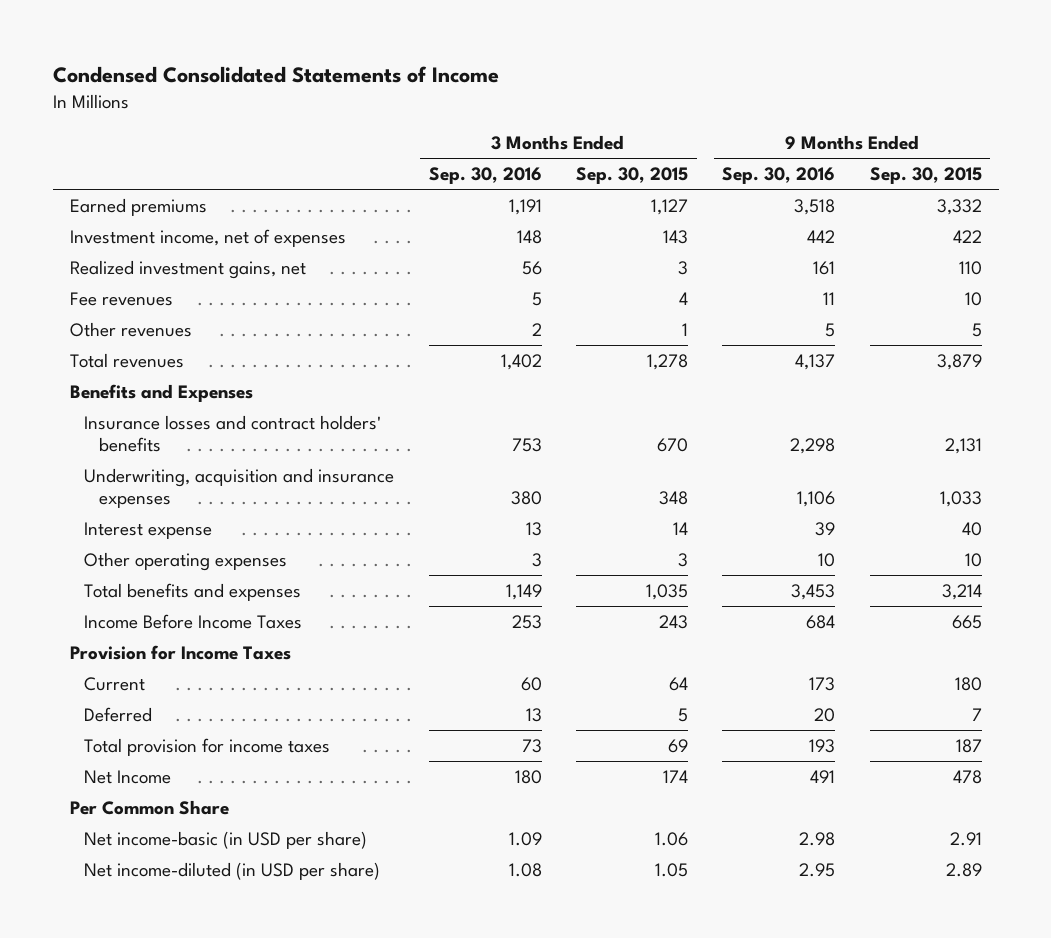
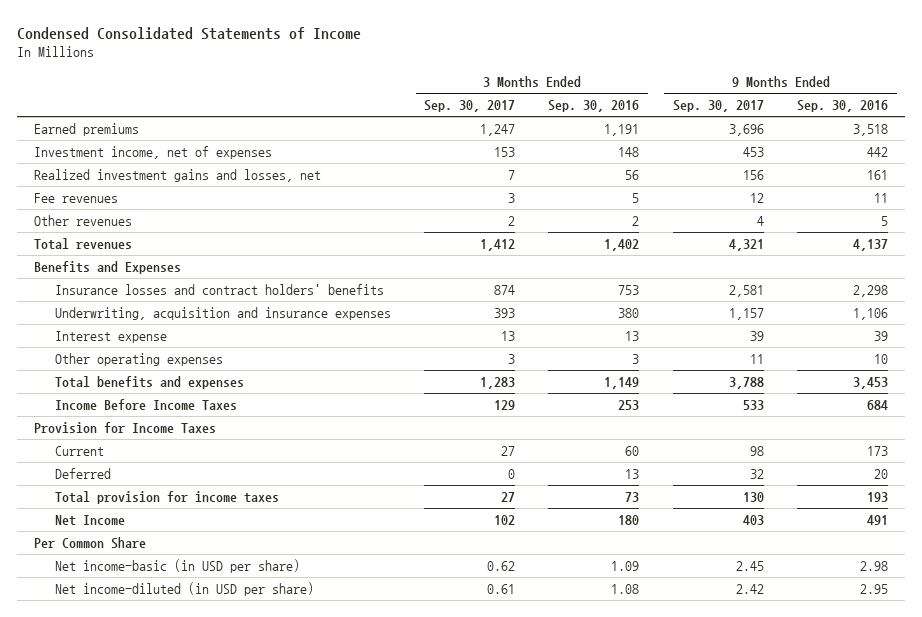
[576,167,689,185] Sep. 30, 2015 -> none
[869,167,982,185] Sep. 30, 2015 -> none
none -> [423,100,515,113] Sep. 30, 2017
none -> [672,100,764,113] Sep. 30, 2017
[69,259,306,279] Realized investment gains, net -> [33,168,321,182] Realized investment gains and losses, net

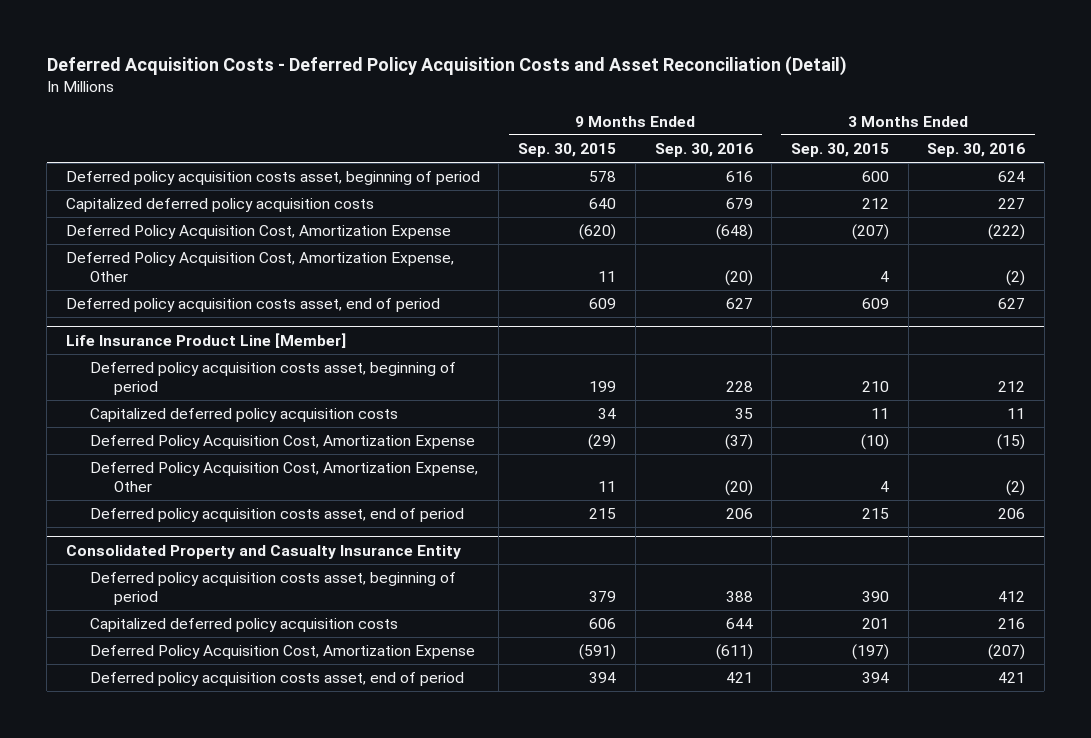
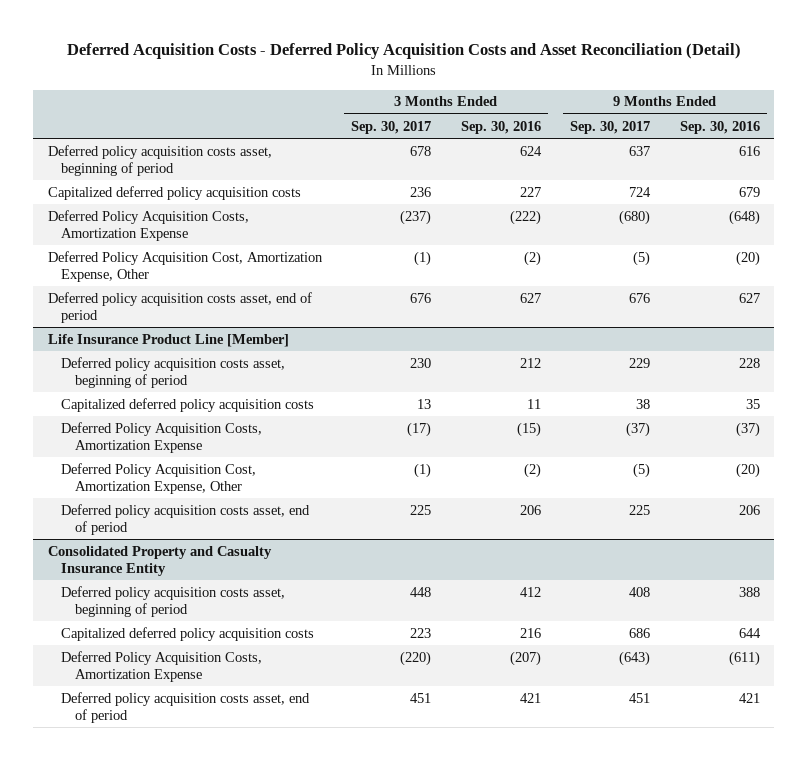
[518,143,617,158] Sep. 30, 2015 -> none
[790,143,889,158] Sep. 30, 2015 -> none
none -> [351,120,432,134] Sep. 30, 2017
none -> [570,120,651,134] Sep. 30, 2017
[65,225,451,240] Deferred Policy Acquisition Cost, Amortization Expense -> [47,209,249,241] Deferred Policy Acquisition Costs, Amortization Expense
[89,435,475,450] Deferred Policy Acquisition Cost, Amortization Expense -> [61,421,263,453] Deferred Policy Acquisition Costs, Amortization Expense
[89,645,475,660] Deferred Policy Acquisition Cost, Amortization Expense -> [61,650,263,682] Deferred Policy Acquisition Costs, Amortization Expense

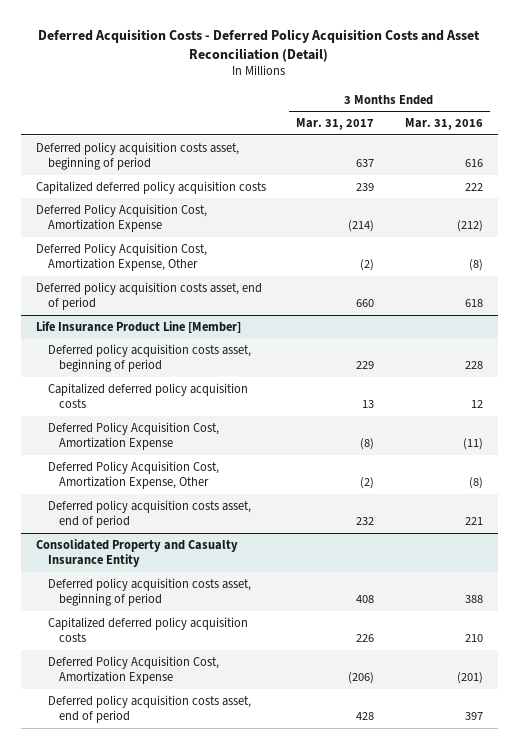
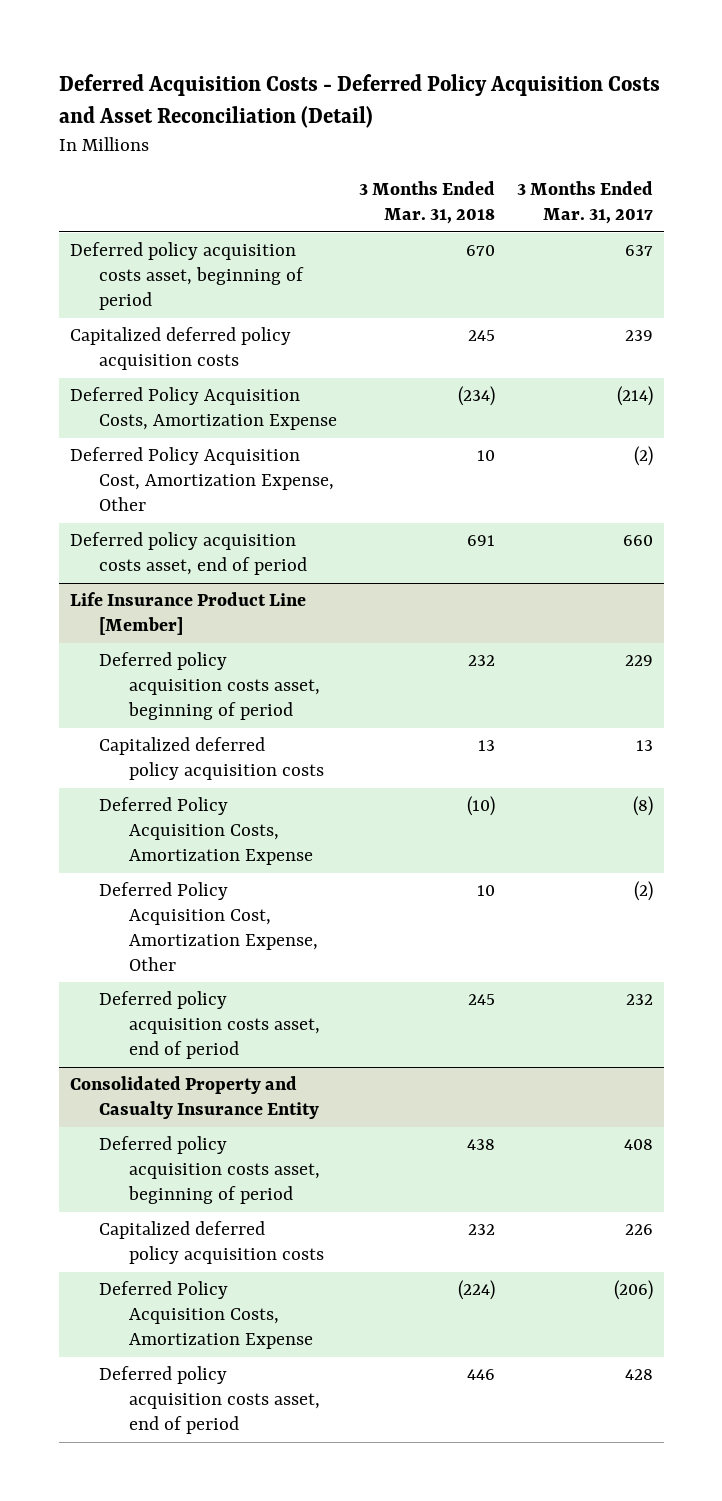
[404,117,483,130] Mar. 31, 2016 -> none
none -> [358,181,495,225] 3 Months Ended Mar. 31, 2018
[35,203,207,233] Deferred Policy Acquisition Cost, Amortization Expense -> [69,387,338,431] Deferred Policy Acquisition Costs, Amortization Expense
[47,421,219,451] Deferred Policy Acquisition Cost, Amortization Expense -> [99,797,313,866] Deferred Policy Acquisition Costs, Amortization Expense
[47,655,219,685] Deferred Policy Acquisition Cost, Amortization Expense -> [99,1281,313,1350] Deferred Policy Acquisition Costs, Amortization Expense

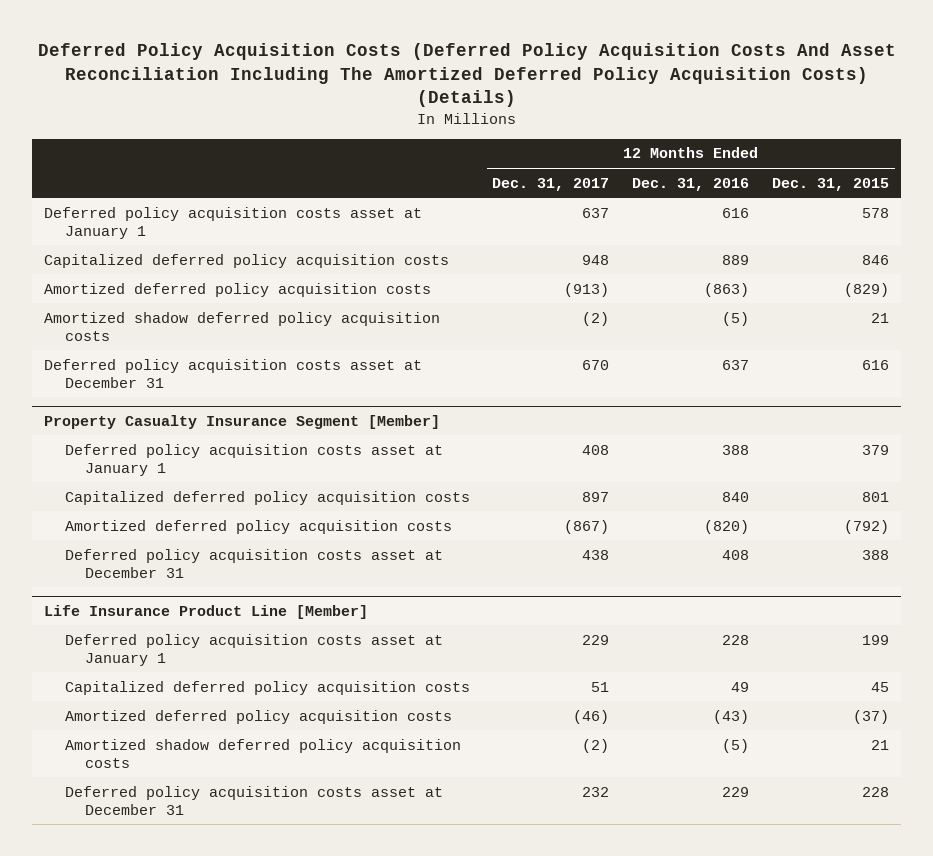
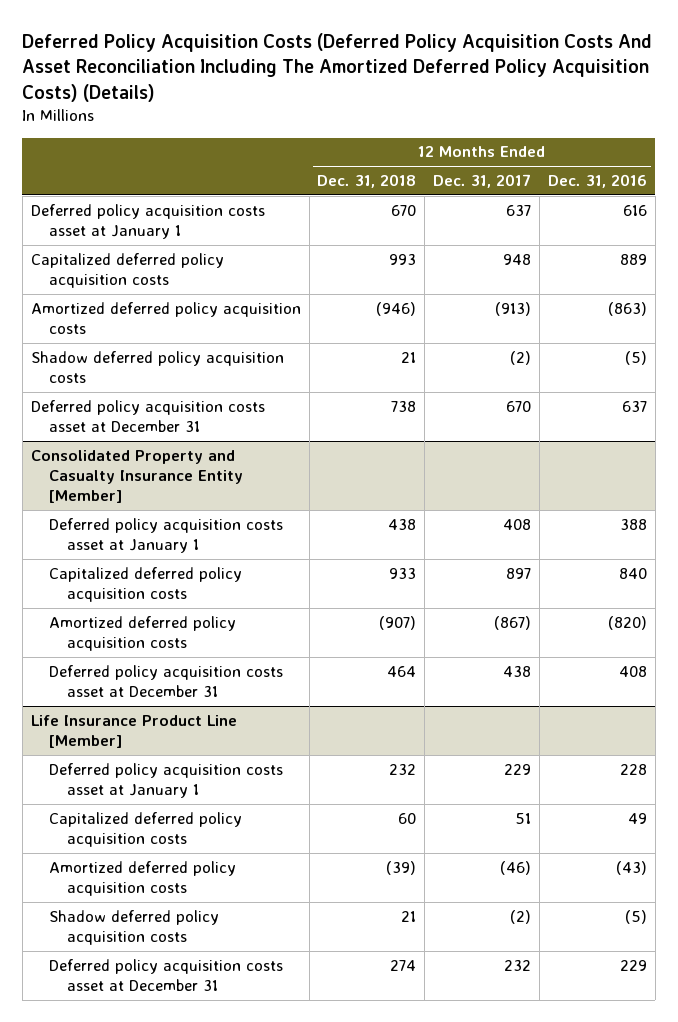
[772,177,890,191] Dec. 31, 2015 -> none
none -> [317,174,417,189] Dec. 31, 2018
[43,311,440,341] Amortized shadow deferred policy acquisition costs -> [30,350,284,384] Shadow deferred policy acquisition costs
[43,414,440,429] Property Casualty Insurance Segment [Member] -> [30,449,243,504] Consolidated Property and Casualty Insurance Entity [Member]
[64,738,461,768] Amortized shadow deferred policy acquisition costs -> [48,909,219,946] Shadow deferred policy acquisition costs

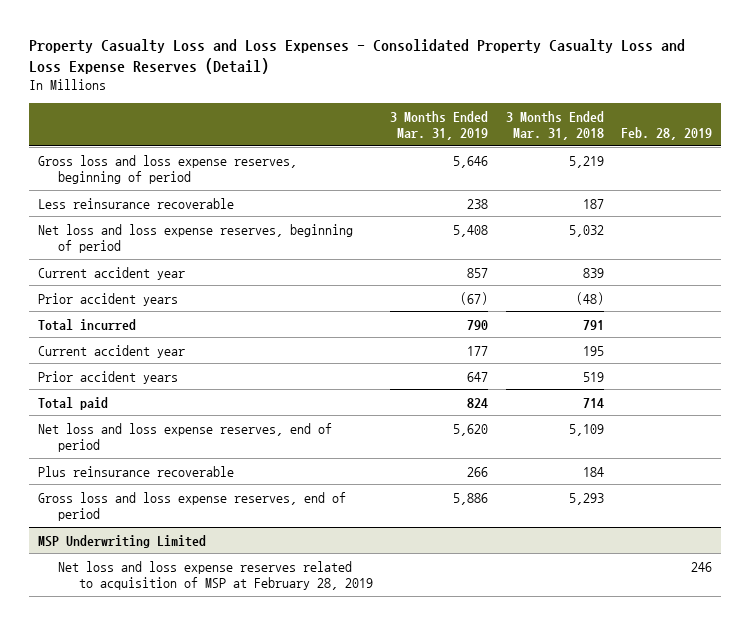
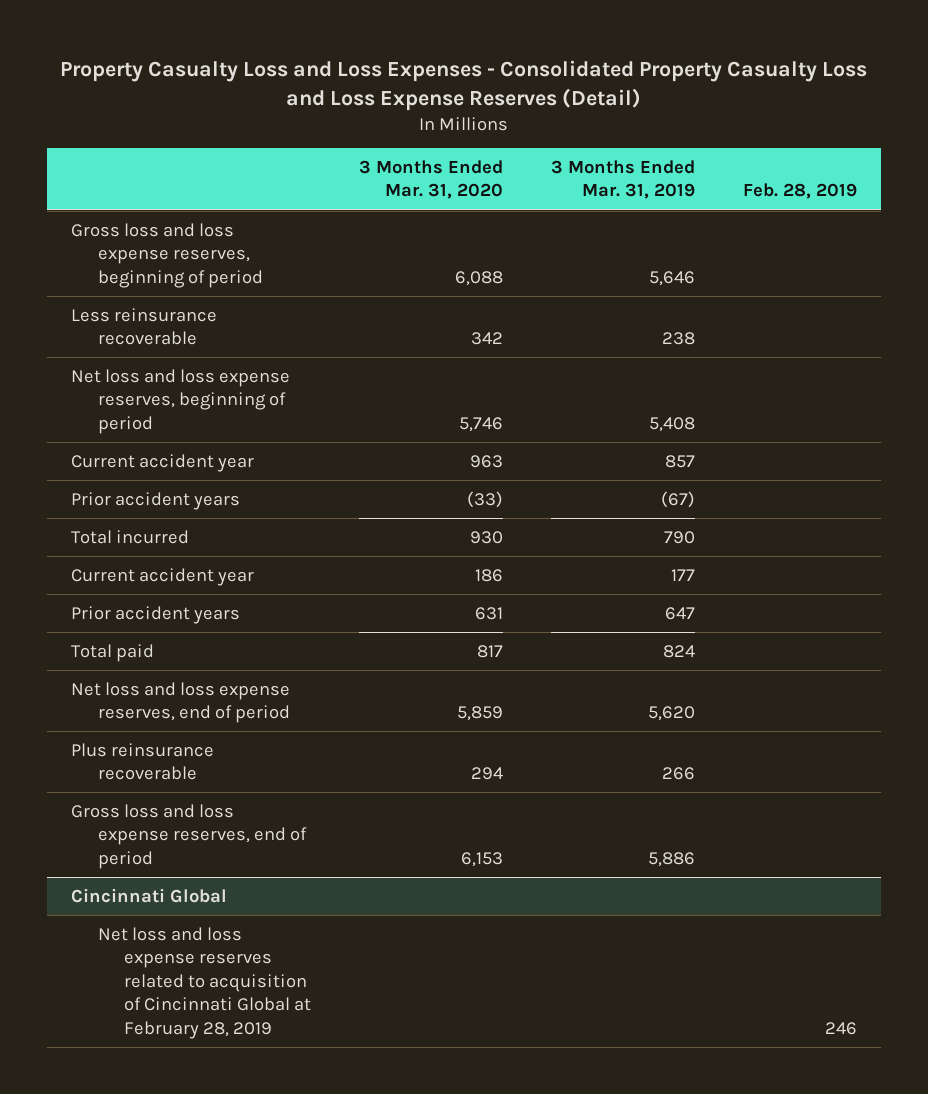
[505,110,604,141] 3 Months Ended Mar. 31, 2018 -> none
none -> [358,159,503,200] 3 Months Ended Mar. 31, 2020
[37,534,206,548] MSP Underwriting Limited -> [71,887,228,903] Cincinnati Global
[58,560,373,591] Net loss and loss expense reserves related to acquisition of MSP at February 28, 2019 -> [97,926,312,1039] Net loss and loss expense reserves related to acquisition of Cincinnati Global at February 28, 2019

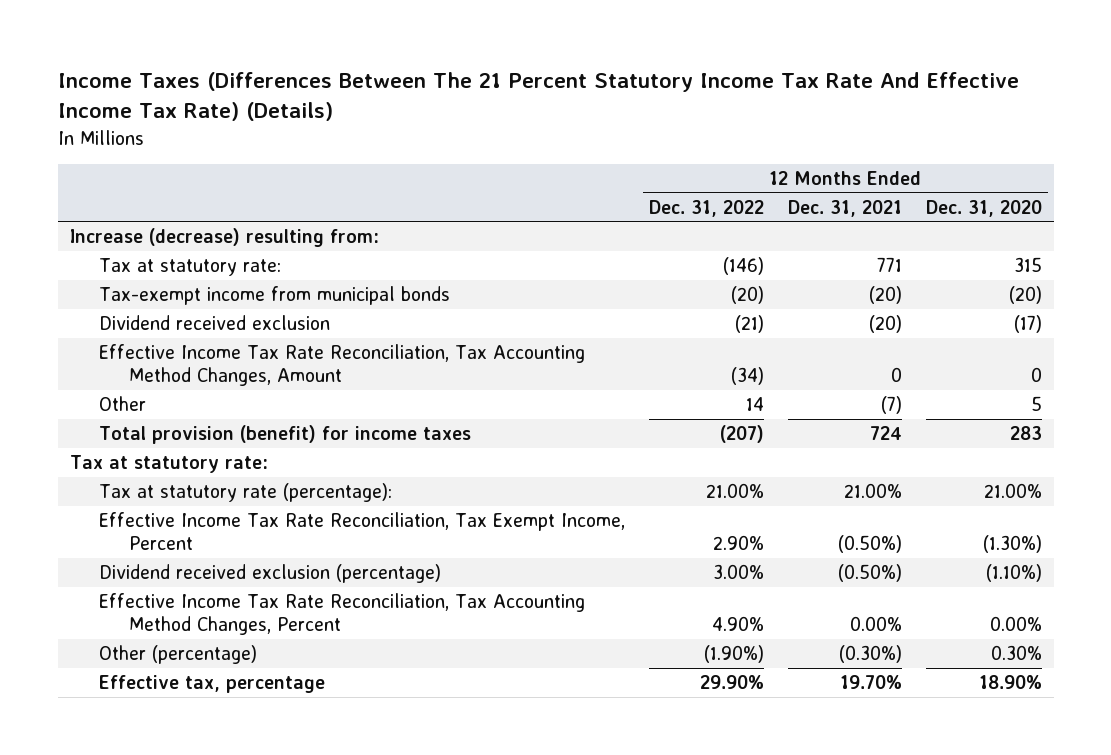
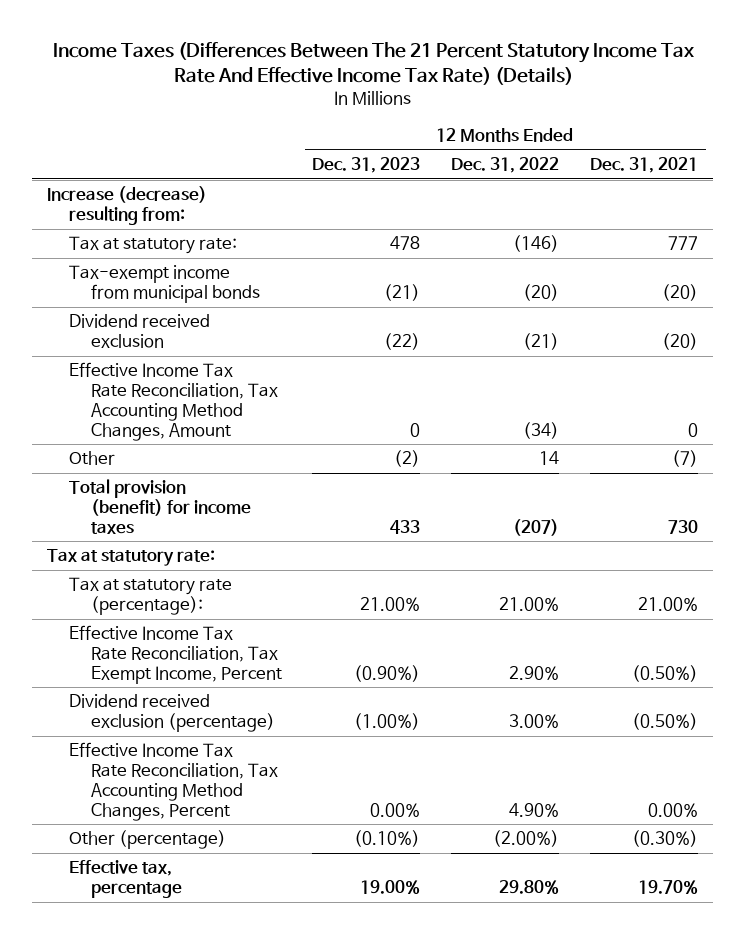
[925,199,1042,217] Dec. 31, 2020 -> none
none -> [312,156,421,173] Dec. 31, 2023
[876,256,902,272] 771 -> [667,236,698,251] 777
[869,425,902,440] 724 -> [667,519,698,534] 730
[703,644,764,663] (1.90%) -> [493,830,560,848] (2.00%)
[699,674,764,689] 29.90% -> [499,880,560,895] 29.80%

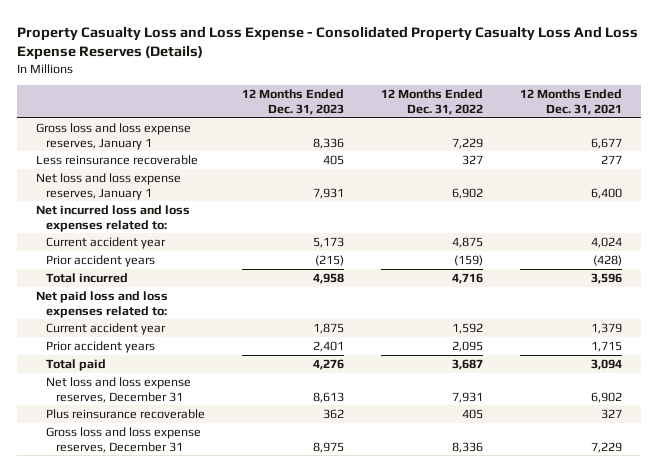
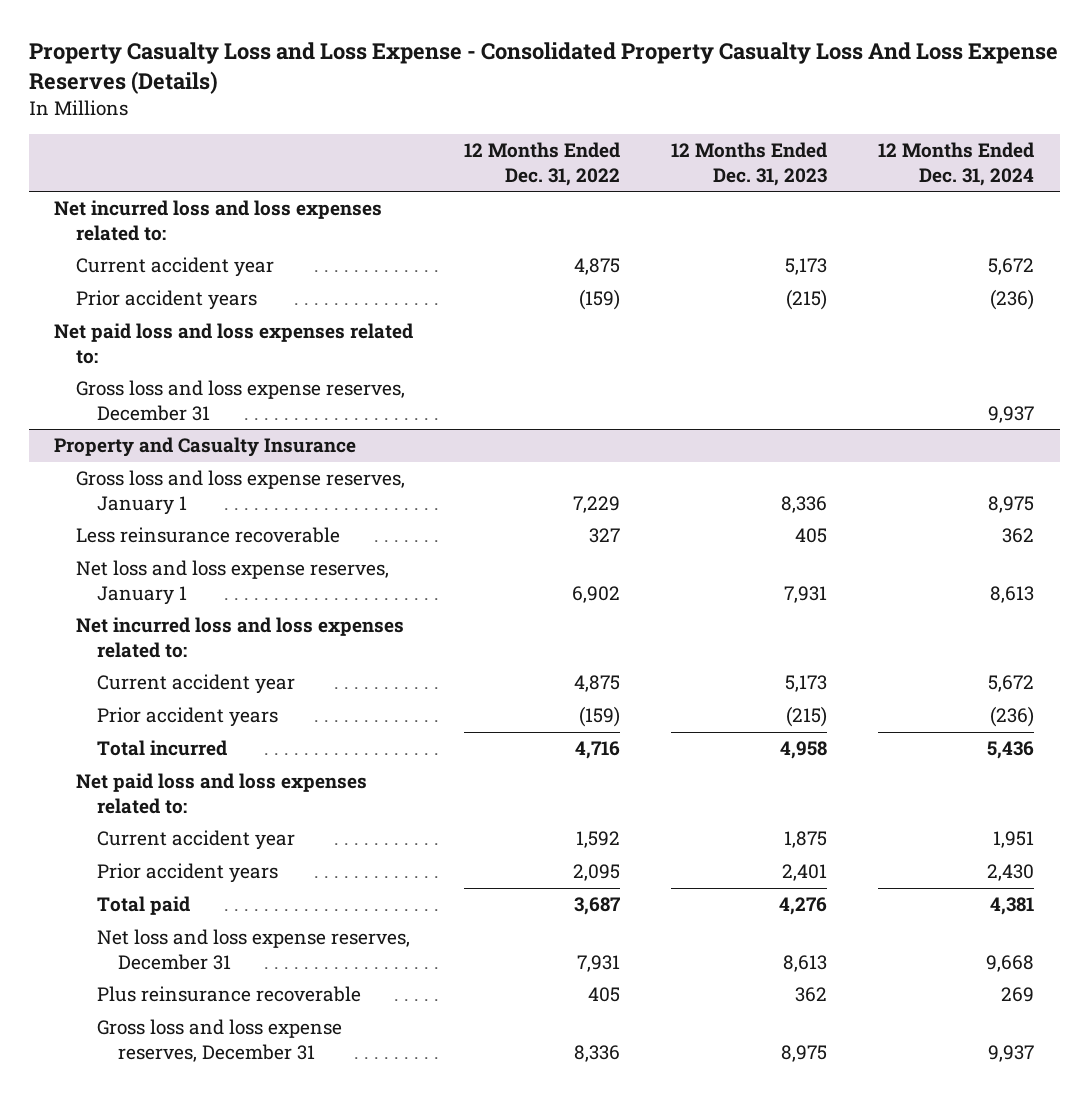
[520,89,623,116] 12 Months Ended Dec. 31, 2021 -> none
none -> [878,142,1035,186] 12 Months Ended Dec. 31, 2024
none -> [54,200,383,241] Net incurred loss and loss expenses related to:
none -> [75,257,274,278] Current accident year
none -> [75,290,257,311] Prior accident years
none -> [54,323,414,364] Net paid loss and loss expenses related to:
none -> [75,380,405,421] Gross loss and loss expense reserves, December 31
none -> [54,437,357,458] Property and Casualty Insurance

